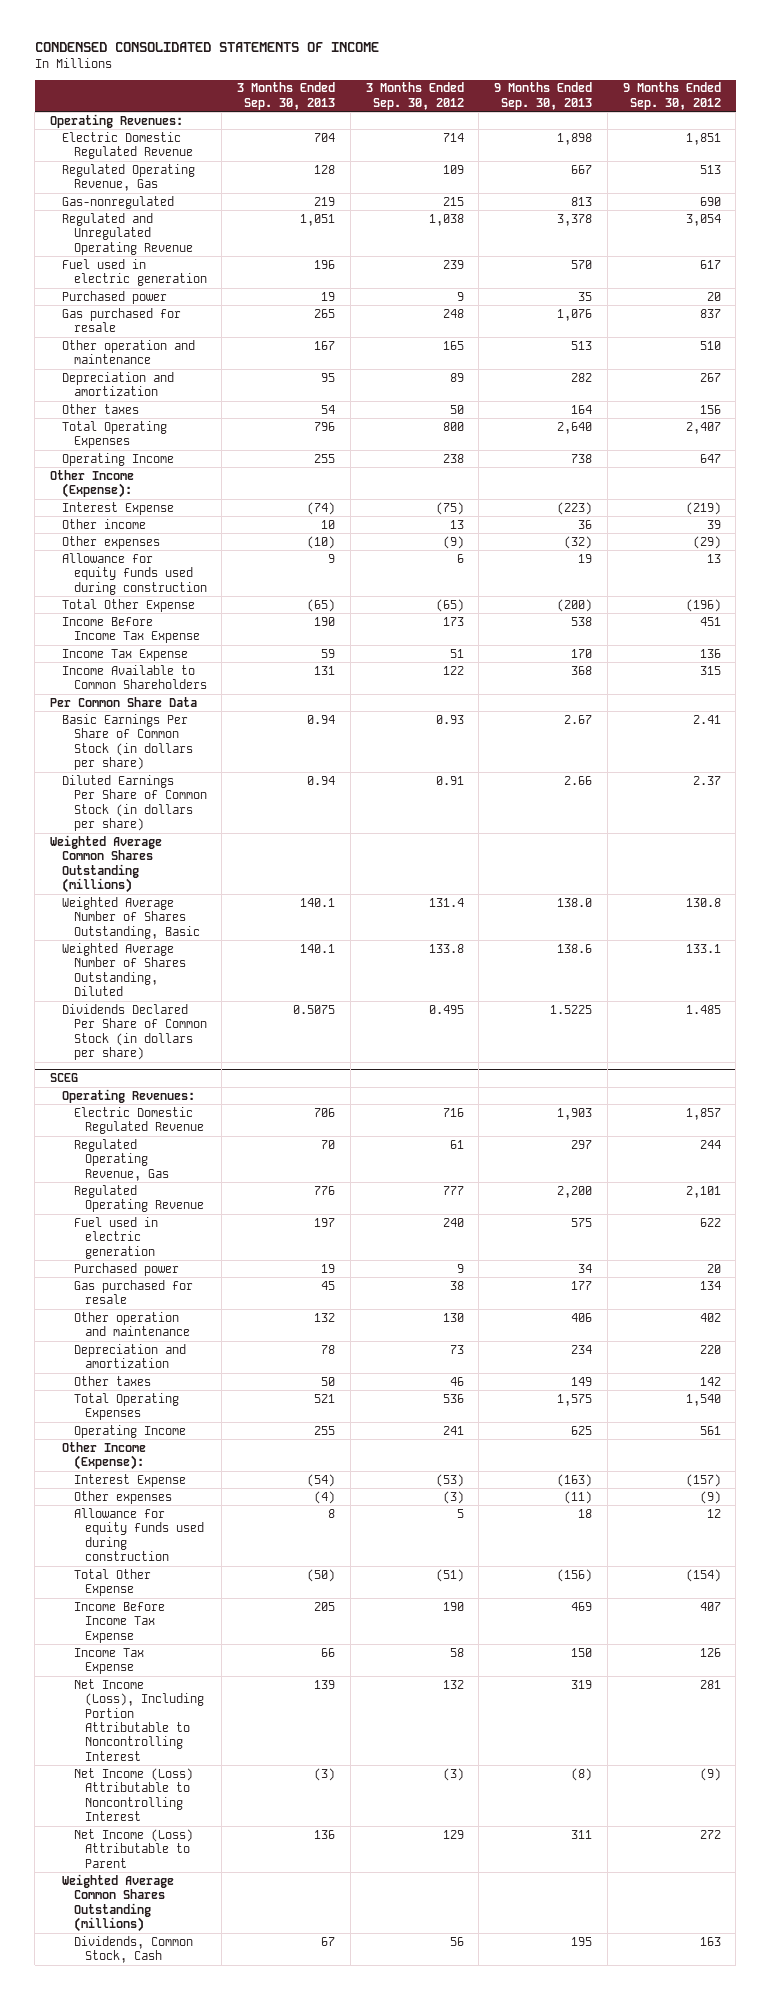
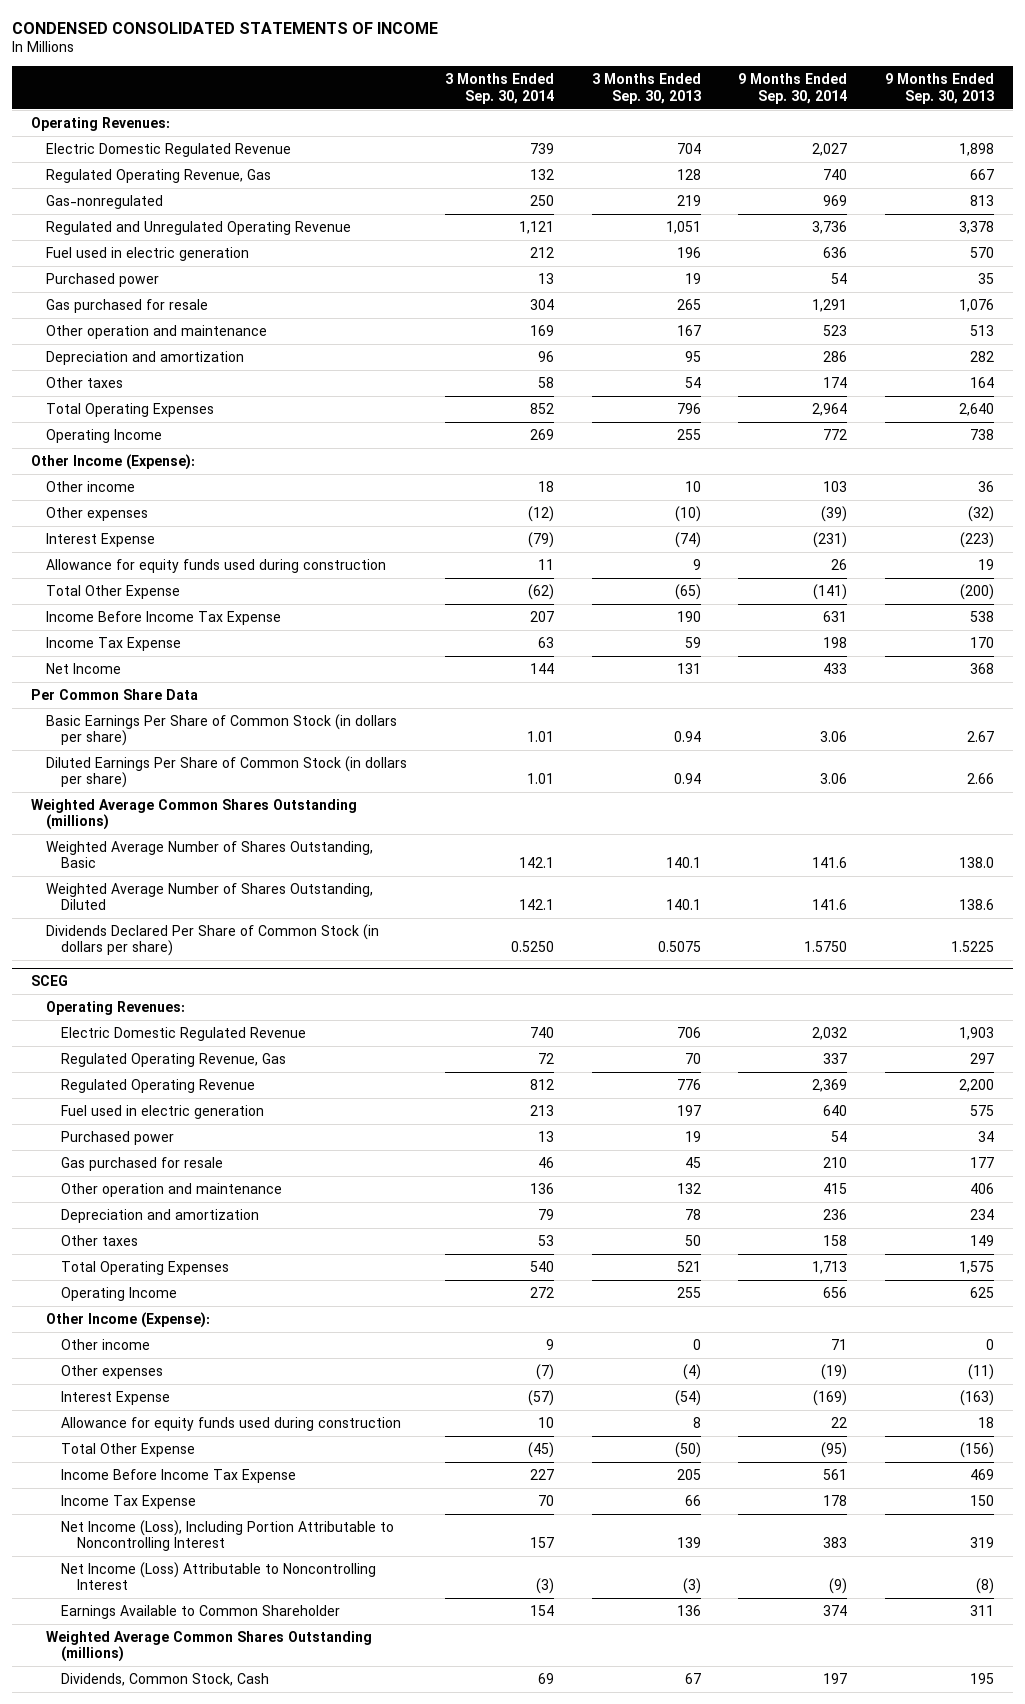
[365,82,464,110] 3 Months Ended Sep. 30, 2012 -> none
[622,82,721,110] 9 Months Ended Sep. 30, 2012 -> none
none -> [444,73,554,104] 3 Months Ended Sep. 30, 2014
none -> [738,73,848,104] 9 Months Ended Sep. 30, 2014
[61,501,174,515] Interest Expense -> [46,532,156,547] Interest Expense
[61,664,207,690] Income Available to Common Shareholders -> [46,662,122,674] Net Income
none -> [61,1338,151,1350] Other income
[73,1473,186,1487] Interest Expense -> [61,1390,171,1405] Interest Expense
[73,1828,193,1868] Net Income (Loss) Attributable to Parent -> [61,1604,341,1619] Earnings Available to Common Shareholder

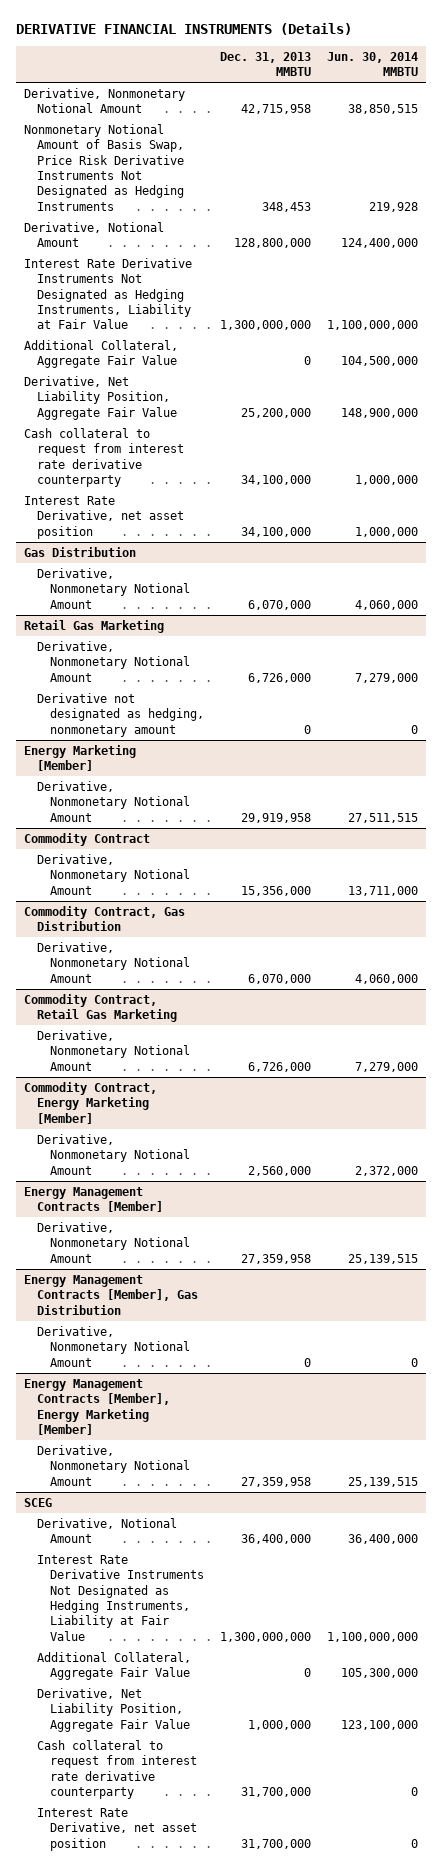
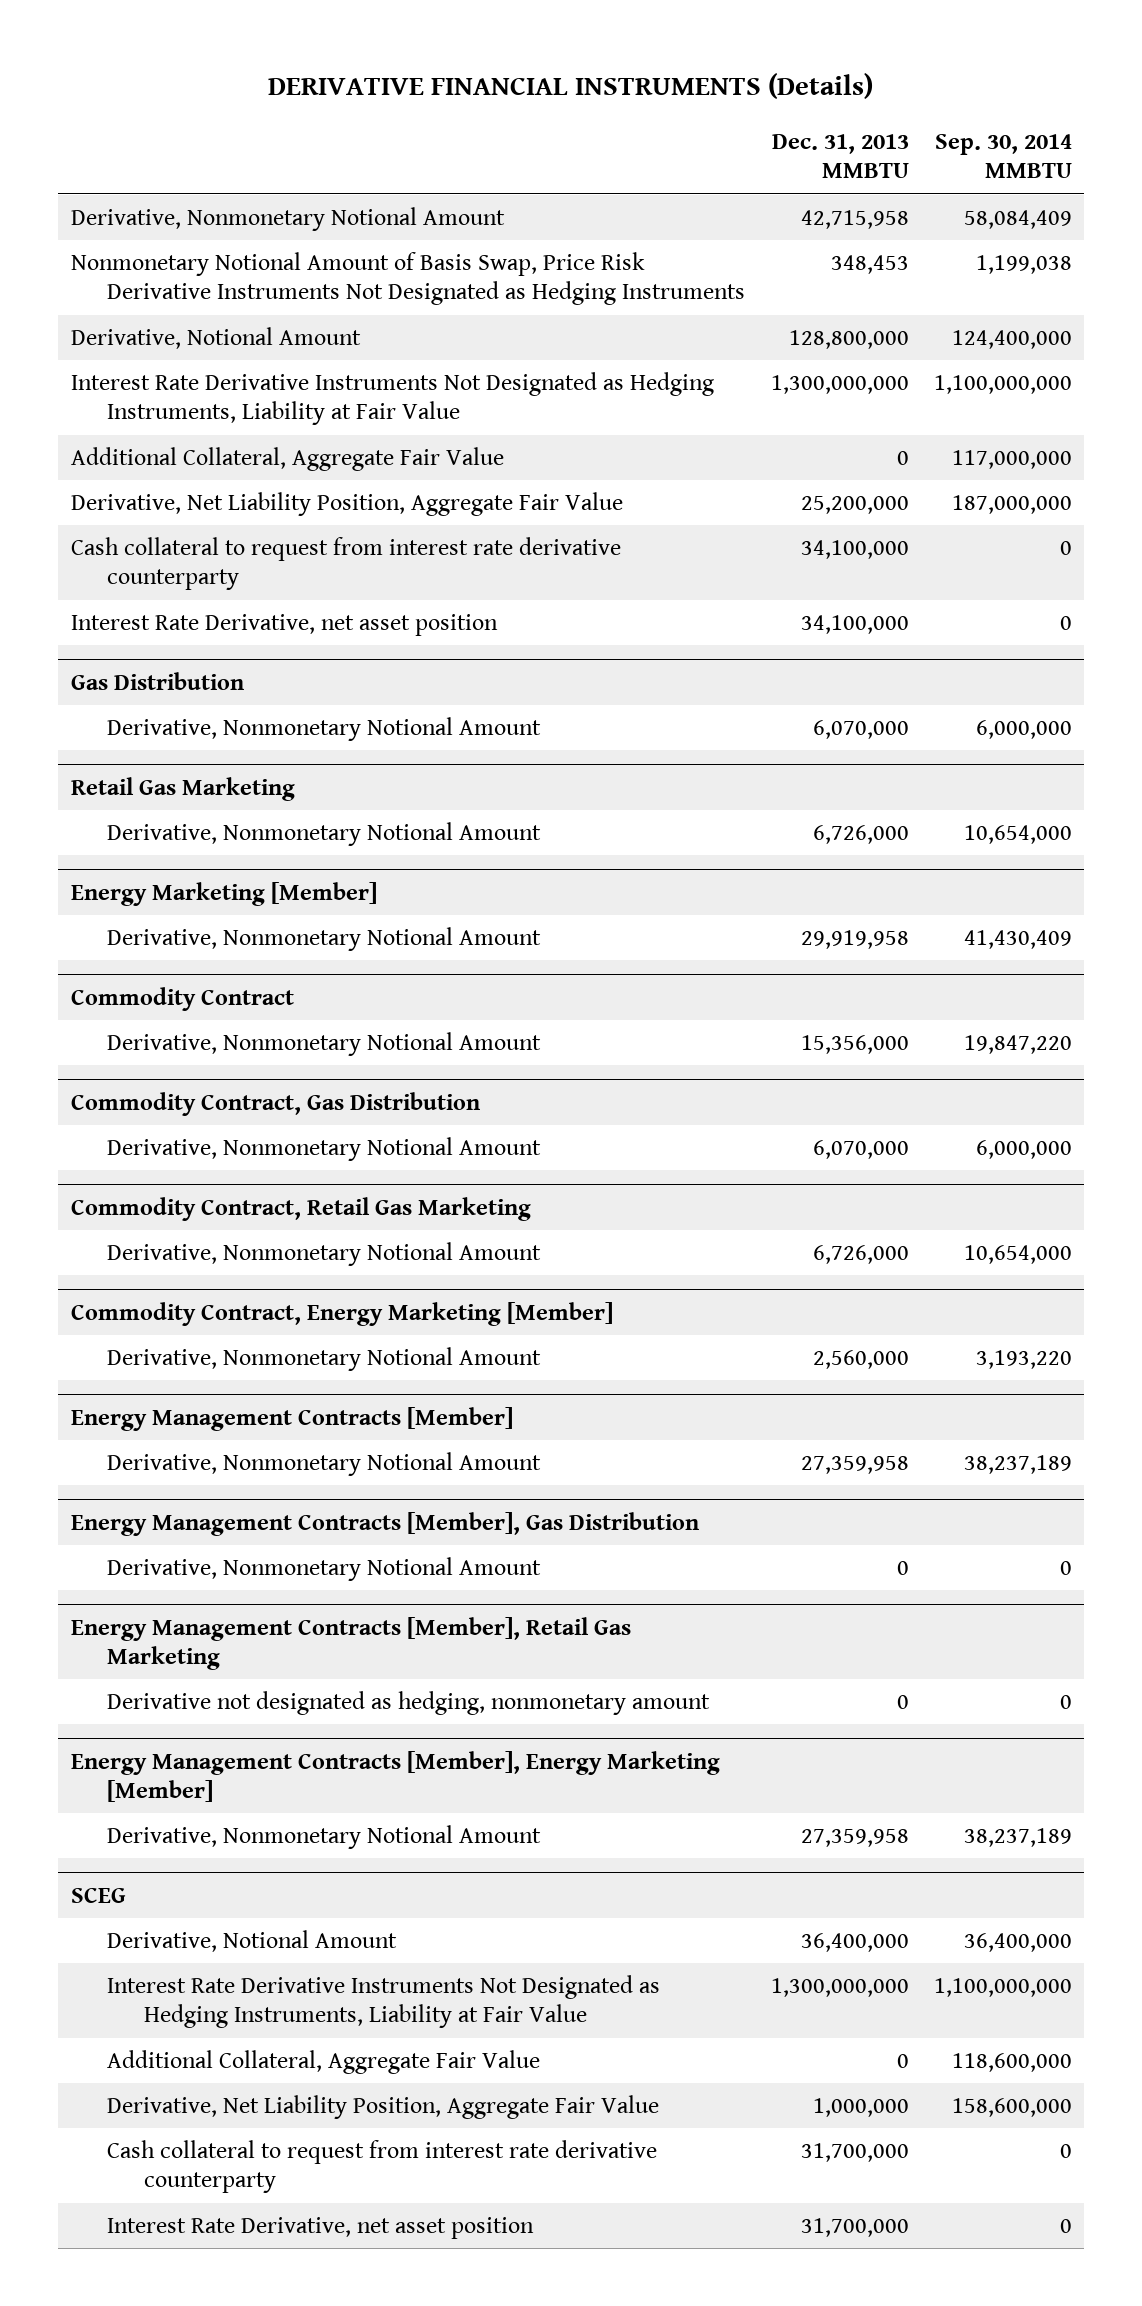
[327,52,419,77] Jun. 30, 2014 MMBTU -> none
none -> [934,134,1072,179] Sep. 30, 2014 MMBTU
[36,692,204,737] Derivative not designated as hedging, nonmonetary amount -> none
none -> [70,1616,631,1671] Energy Management Contracts [Member], Retail Gas Marketing
none -> [107,1691,711,1716] Derivative not designated as hedging, nonmonetary amount

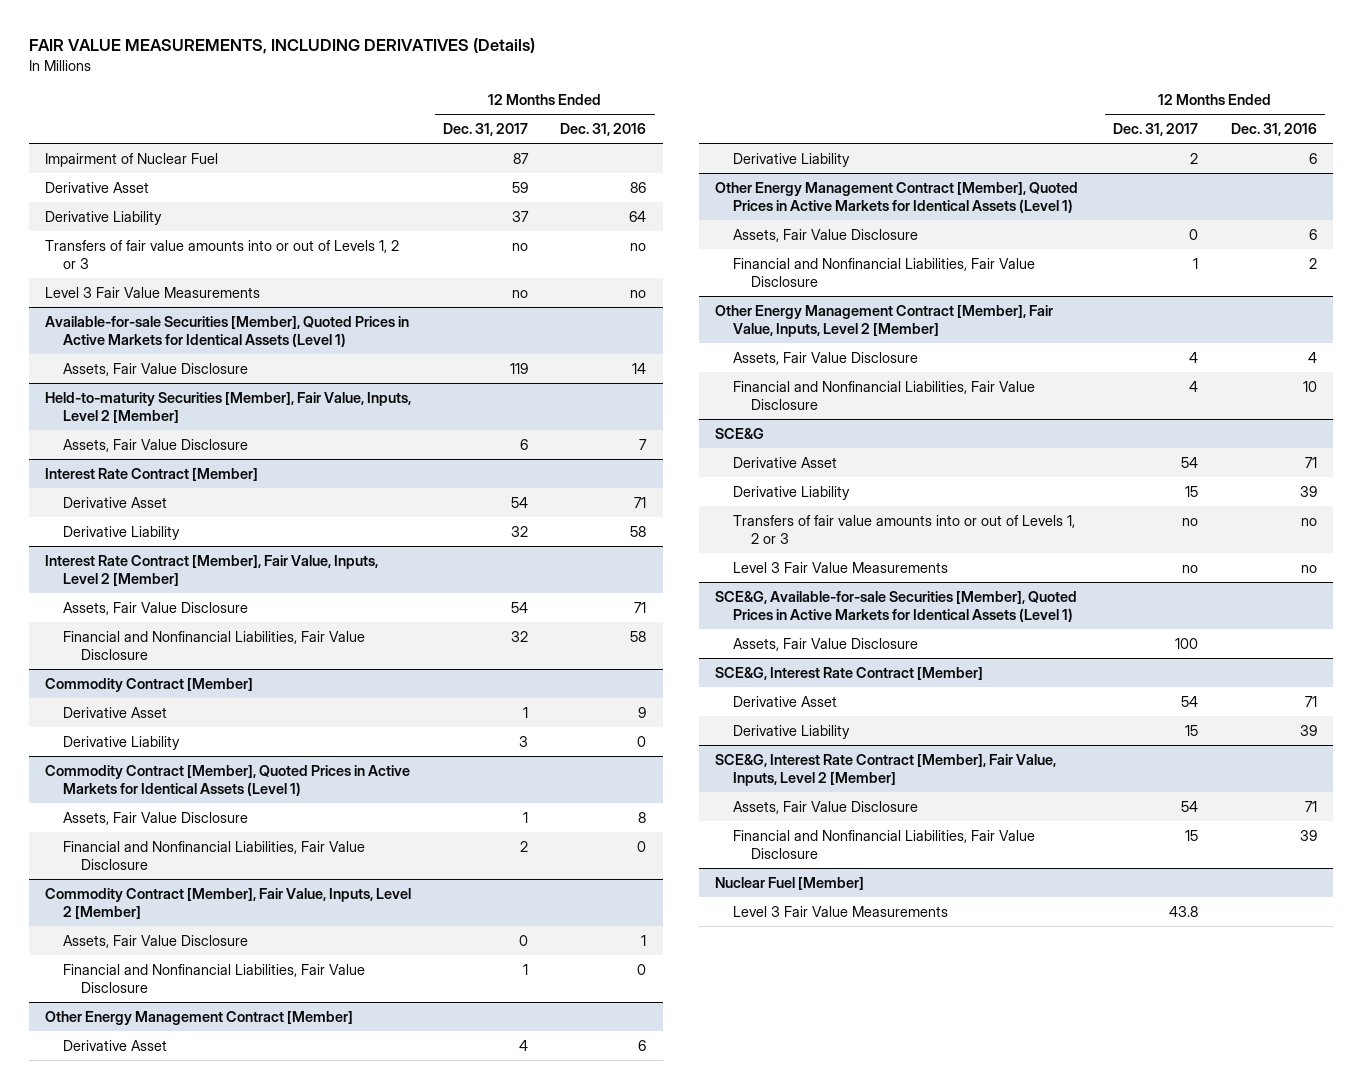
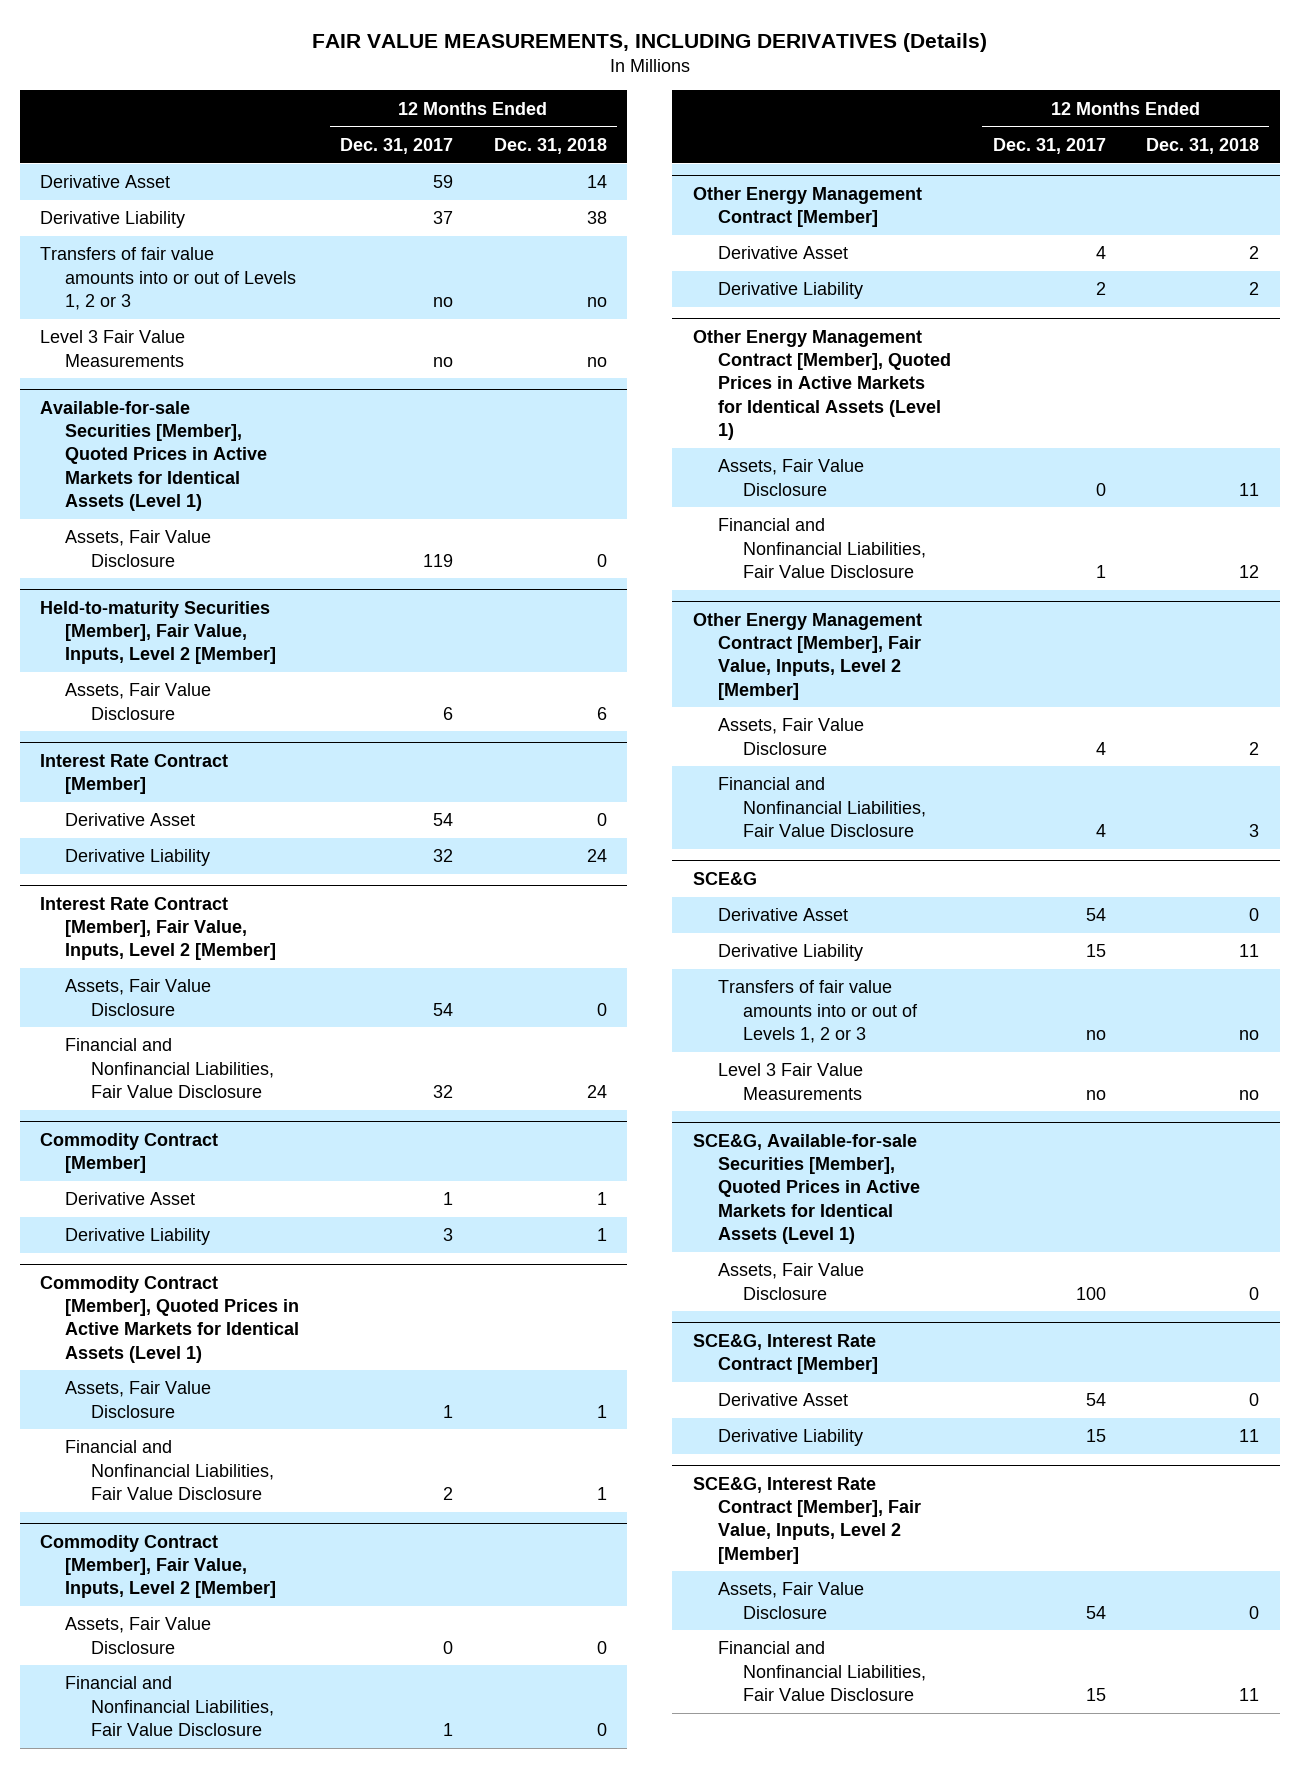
[560,122,647,136] Dec. 31, 2016 -> none
none -> [493,137,607,154] Dec. 31, 2018
[44,152,218,167] Impairment of Nuclear Fuel -> none
[715,876,865,890] Nuclear Fuel [Member] -> none
[733,905,949,917] Level 3 Fair Value Measurements -> none

